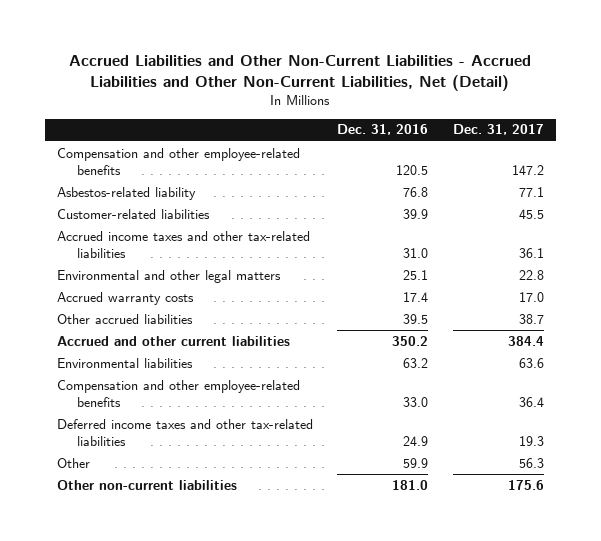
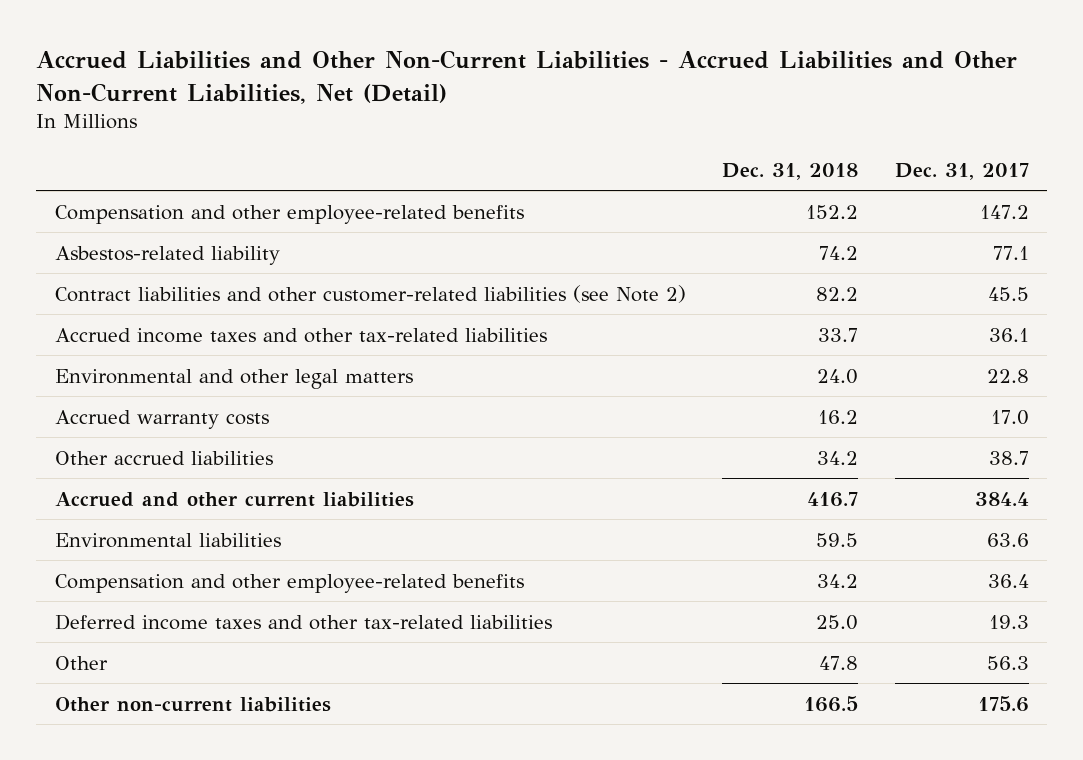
[337,124,429,136] Dec. 31, 2016 -> none
none -> [722,162,859,180] Dec. 31, 2018
[57,208,211,219] Customer-related liabilities -> [54,284,686,303] Contract liabilities and other customer-related liabilities (see Note 2)

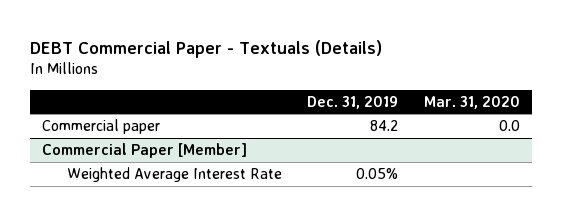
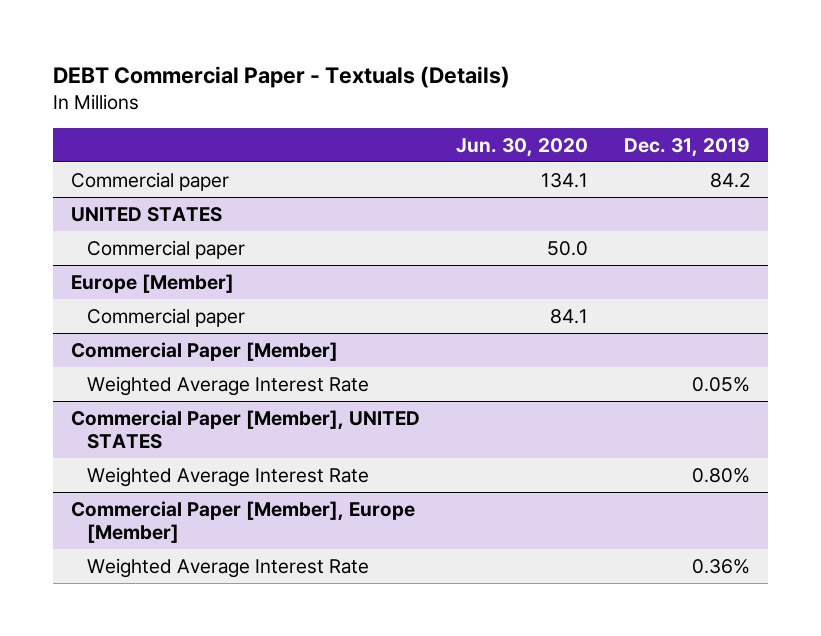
[423,95,520,109] Mar. 31, 2020 -> none
none -> [455,137,588,157] Jun. 30, 2020
none -> [70,206,222,222] UNITED STATES
none -> [87,239,246,259] Commercial paper
none -> [70,273,234,293] Europe [Member]
none -> [87,307,246,327] Commercial paper
none -> [70,409,420,449] Commercial Paper [Member], UNITED STATES
none -> [87,466,370,487] Weighted Average Interest Rate
none -> [70,500,415,543] Commercial Paper [Member], Europe [Member]
none -> [87,557,370,578] Weighted Average Interest Rate

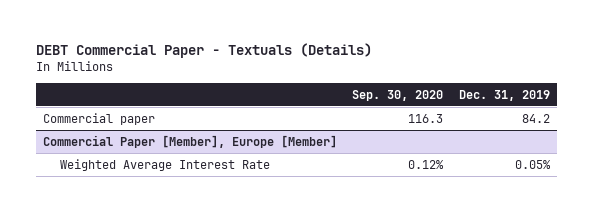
[455,137,588,157] Jun. 30, 2020 -> none
none -> [352,90,444,102] Sep. 30, 2020
[70,206,222,222] UNITED STATES -> none
[87,239,246,259] Commercial paper -> none
[70,273,234,293] Europe [Member] -> none
[87,307,246,327] Commercial paper -> none
[70,341,338,361] Commercial Paper [Member] -> none
[87,375,370,396] Weighted Average Interest Rate -> none
[70,409,420,449] Commercial Paper [Member], UNITED STATES -> none
[87,466,370,487] Weighted Average Interest Rate -> none
[691,558,750,574] 0.36% -> [514,159,551,169] 0.05%

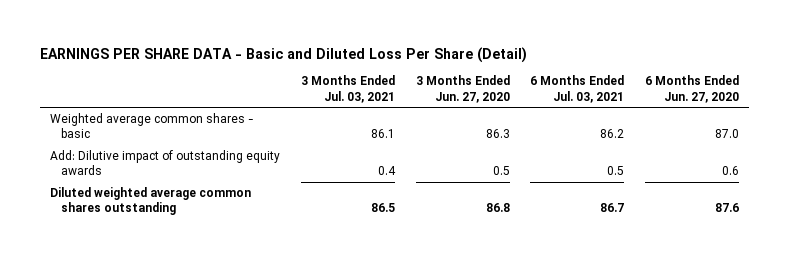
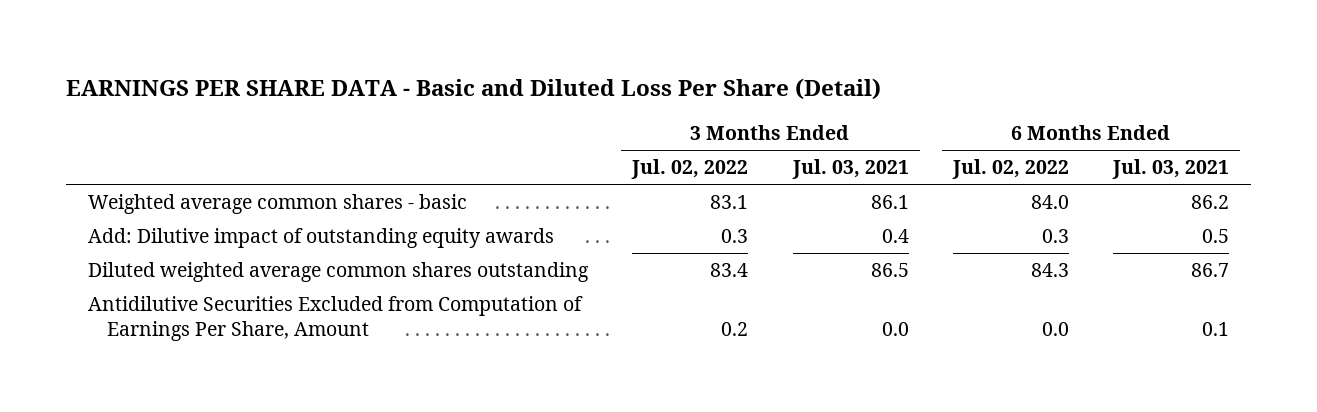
[415,75,510,103] 3 Months Ended Jun. 27, 2020 -> none
[644,75,739,103] 6 Months Ended Jun. 27, 2020 -> none
none -> [631,159,749,180] Jul. 02, 2022
none -> [951,159,1069,180] Jul. 02, 2022
none -> [87,296,583,341] Antidilutive Securities Excluded from Computation of Earnings Per Share, Amount

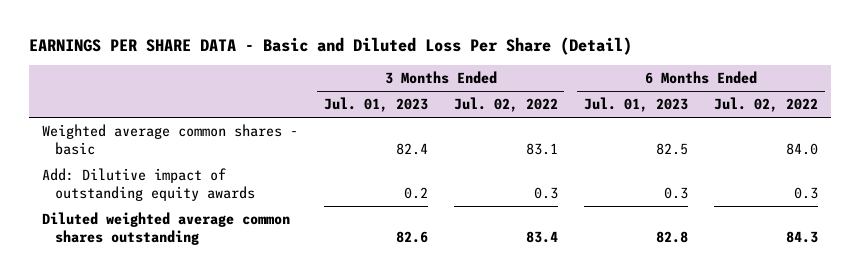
[791,159,909,180] Jul. 03, 2021 -> none
[1112,159,1230,180] Jul. 03, 2021 -> none
none -> [323,97,428,113] Jul. 01, 2023
none -> [584,97,689,113] Jul. 01, 2023
[87,296,583,341] Antidilutive Securities Excluded from Computation of Earnings Per Share, Amount -> none

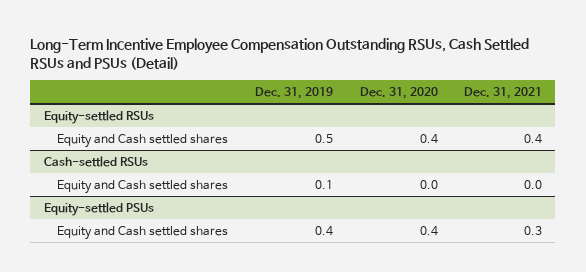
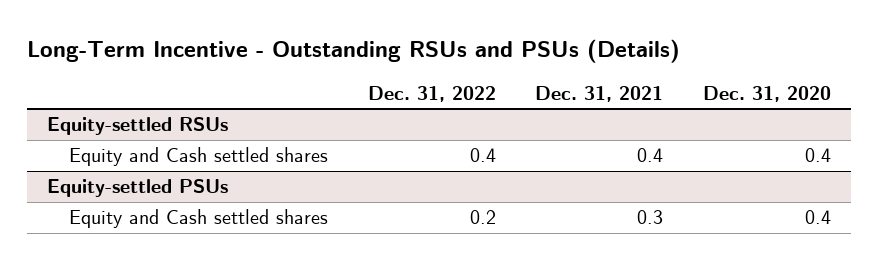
[30,38,530,70] Long-Term Incentive Employee Compensation Outstanding RSUs, Cash Settled RSUs and PSUs (Detail) -> [26,39,680,64] Long-Term Incentive - Outstanding RSUs and PSUs (Details)
[254,87,333,100] Dec. 31, 2019 -> none
none -> [367,85,496,102] Dec. 31, 2022
[43,156,148,168] Cash-settled RSUs -> none
[57,180,229,195] Equity and Cash settled shares -> none

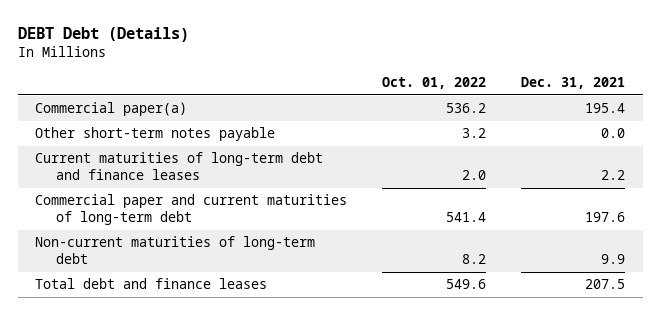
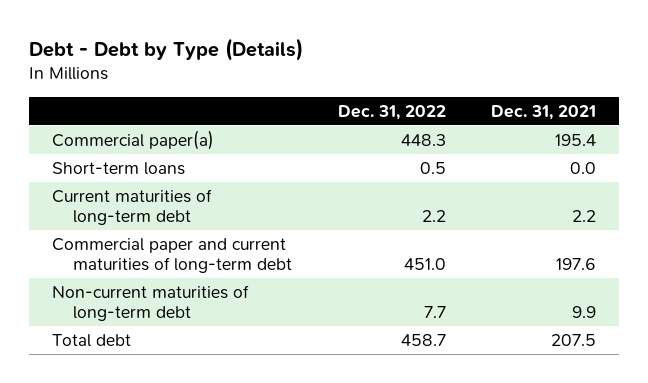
[17,26,189,42] DEBT Debt (Details) -> [29,38,304,62] Debt - Debt by Type (Details)
[382,77,487,90] Oct. 01, 2022 -> none
none -> [337,104,446,120] Dec. 31, 2022
[35,127,276,142] Other short-term notes payable -> none
none -> [51,161,185,175] Short-term loans
[35,152,324,181] Current maturities of long-term debt and finance leases -> [51,188,212,226] Current maturities of long-term debt
[35,278,268,290] Total debt and finance leases -> [51,333,131,347] Total debt

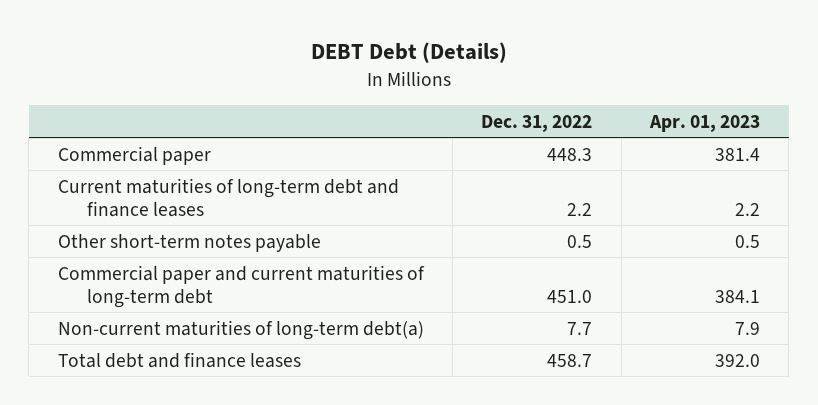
[29,38,304,62] Debt - Debt by Type (Details) -> [310,42,507,64] DEBT Debt (Details)
[491,104,597,120] Dec. 31, 2021 -> none
none -> [648,114,760,132] Apr. 01, 2023
[51,161,185,175] Short-term loans -> none
[51,129,214,150] Commercial paper(a) -> [57,145,211,165] Commercial paper
[51,188,212,226] Current maturities of long-term debt -> [57,177,399,217] Current maturities of long-term debt and finance leases
none -> [57,233,321,252] Other short-term notes payable
[51,284,249,322] Non-current maturities of long-term debt -> [57,319,424,340] Non-current maturities of long-term debt(a)
[51,333,131,347] Total debt -> [57,351,301,368] Total debt and finance leases

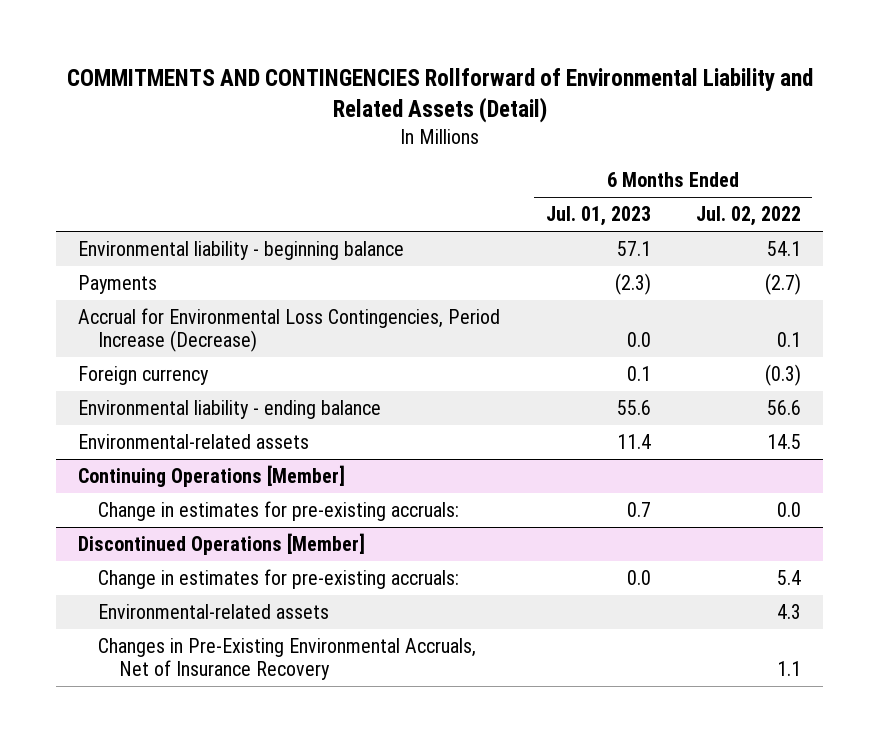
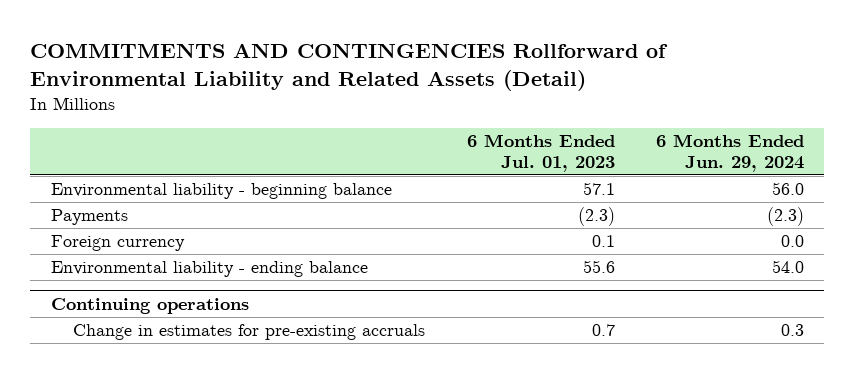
[695,206,801,227] Jul. 02, 2022 -> none
none -> [655,133,804,172] 6 Months Ended Jun. 29, 2024
[78,307,501,352] Accrual for Environmental Loss Contingencies, Period Increase (Decrease) -> none
[78,433,310,449] Environmental-related assets -> none
[78,532,366,555] Discontinued Operations [Member] -> none
[98,568,460,589] Change in estimates for pre-existing accruals: -> none
[98,603,330,619] Environmental-related assets -> none
[98,637,477,680] Changes in Pre-Existing Environmental Accruals, Net of Insurance Recovery -> none
[78,464,346,487] Continuing Operations [Member] -> [50,297,249,314] Continuing operations
[98,500,460,521] Change in estimates for pre-existing accruals: -> [73,324,426,341] Change in estimates for pre-existing accruals

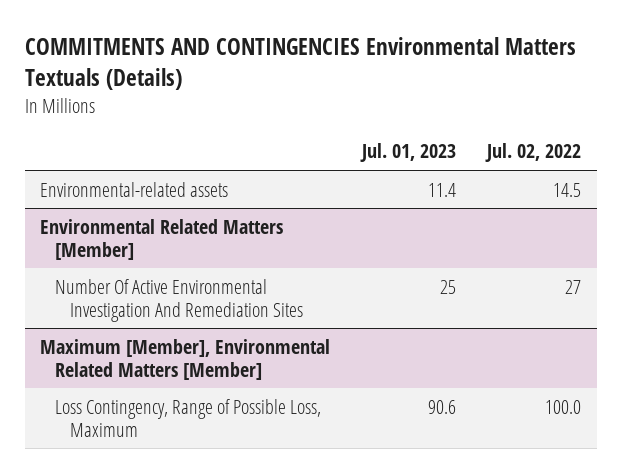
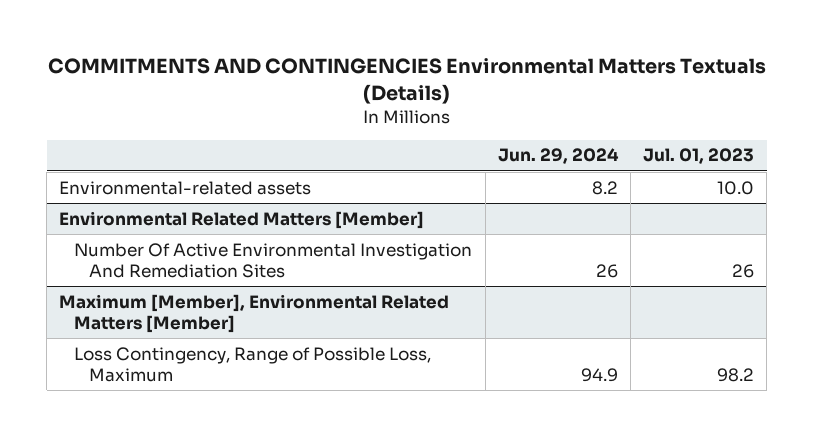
[485,143,582,163] Jul. 02, 2022 -> none
none -> [497,148,619,165] Jun. 29, 2024
[427,182,456,197] 11.4 -> [717,180,755,195] 10.0
[439,279,456,294] 25 -> [732,263,755,278] 26
[427,399,456,414] 90.6 -> [717,367,755,382] 98.2

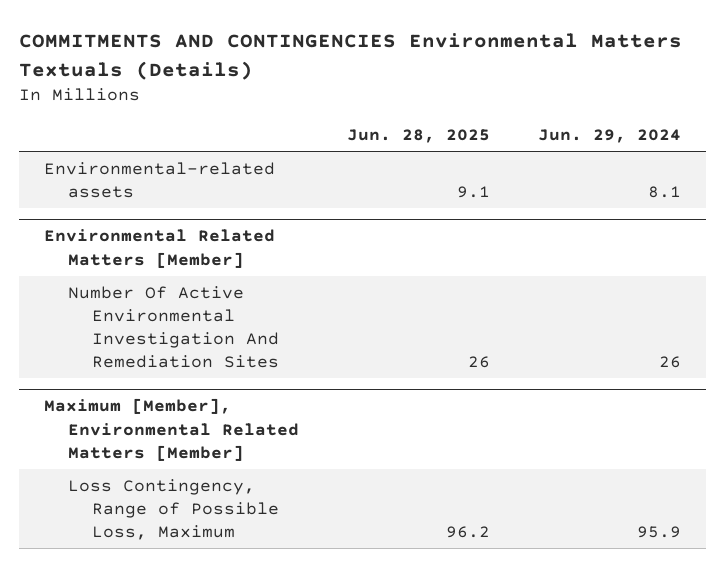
[643,148,755,165] Jul. 01, 2023 -> none
none -> [346,129,490,144] Jun. 28, 2025
[591,180,618,195] 8.2 -> [648,186,682,199] 8.1
[580,367,618,382] 94.9 -> [637,526,682,539] 95.9

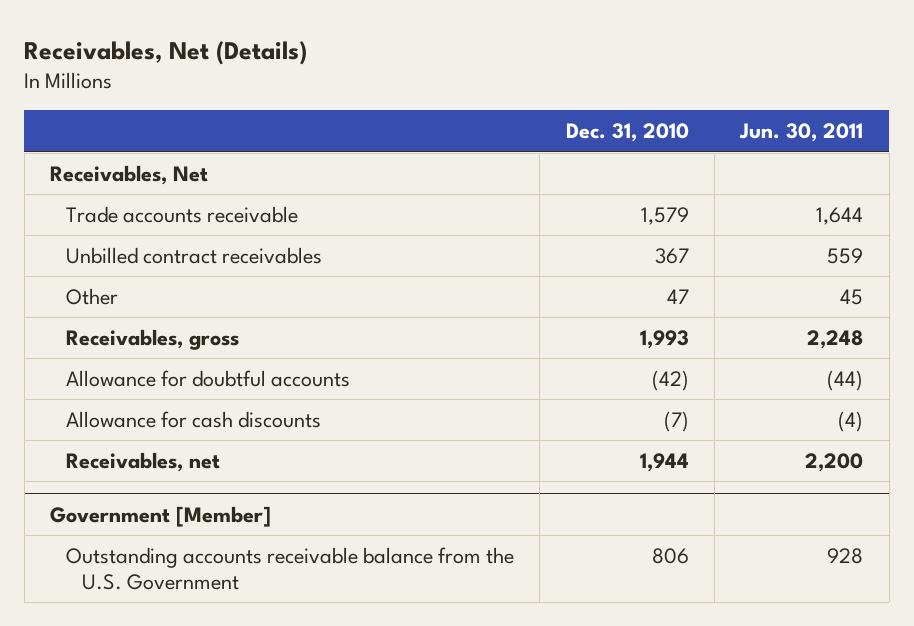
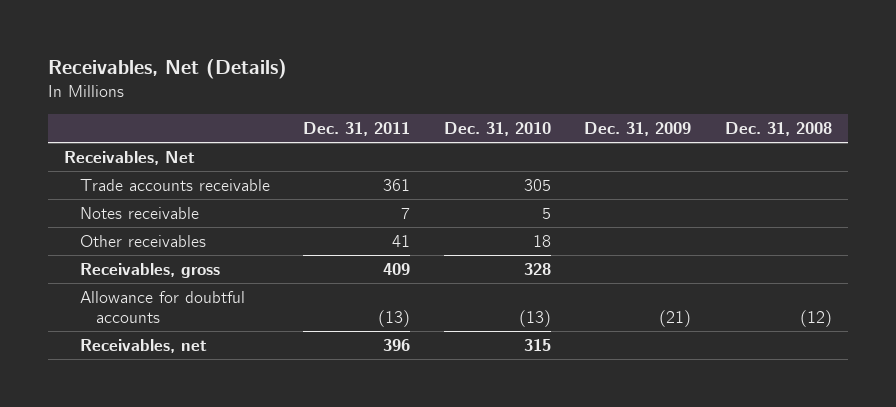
[739,123,864,143] Jun. 30, 2011 -> none
none -> [303,122,411,137] Dec. 31, 2011
none -> [584,122,692,137] Dec. 31, 2009
none -> [724,122,832,137] Dec. 31, 2008
[66,246,323,264] Unbilled contract receivables -> none
[66,410,322,428] Allowance for cash discounts -> none
[50,505,272,527] Government [Member] -> none
[66,546,515,590] Outstanding accounts receivable balance from the U.S. Government -> none
[640,206,689,225] 1,579 -> [523,179,551,192] 305
none -> [79,207,199,220] Notes receivable
[66,287,119,305] Other -> [79,235,206,248] Other receivables
[666,288,689,304] 47 -> [532,235,551,248] 18
[639,329,689,349] 1,993 -> [523,263,551,276] 328
[651,369,689,391] (42) -> [518,309,551,327] (13)
[639,452,689,472] 1,944 -> [523,339,551,352] 315

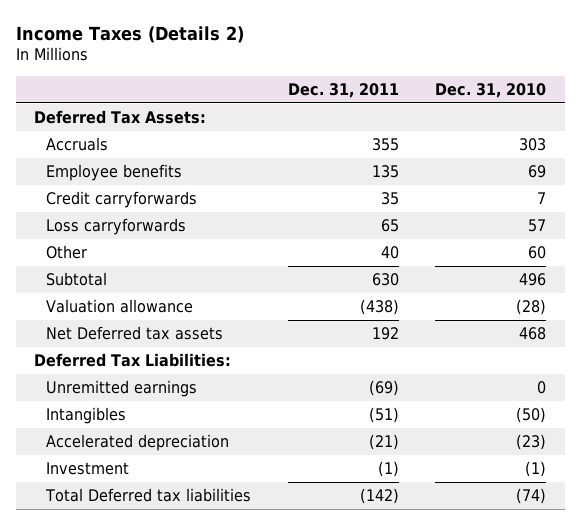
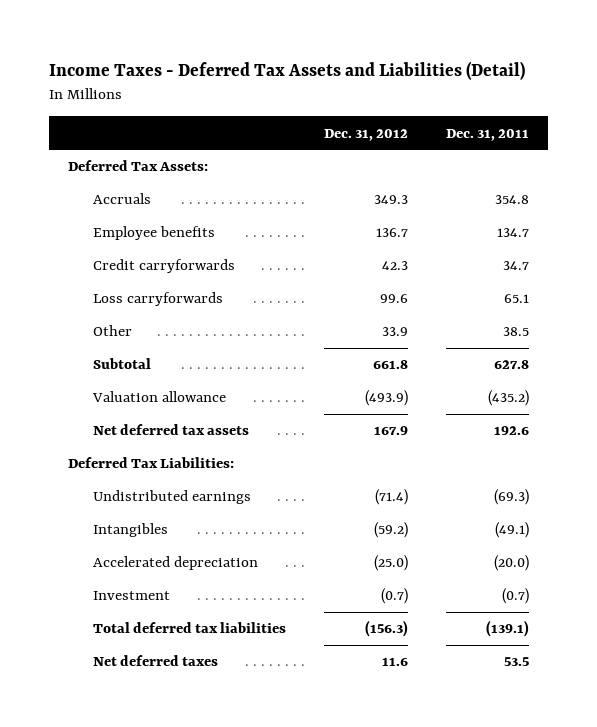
[15,25,244,43] Income Taxes (Details 2) -> [49,60,526,80] Income Taxes - Deferred Tax Assets and Liabilities (Detail)
[435,82,547,98] Dec. 31, 2010 -> none
none -> [323,128,408,141] Dec. 31, 2012
[371,137,399,151] 355 -> [494,195,529,205] 354.8
[371,164,399,178] 135 -> [496,228,529,238] 134.7
[380,191,399,205] 35 -> [502,261,529,271] 34.7
[380,218,399,232] 65 -> [503,294,529,304] 65.1
[380,245,399,259] 40 -> [502,327,529,337] 38.5
[371,272,399,286] 630 -> [493,360,529,370] 627.8
[359,298,399,315] (438) -> [487,390,529,407] (435.2)
[45,325,223,340] Net Deferred tax assets -> [92,424,249,436] Net deferred tax assets
[371,326,399,340] 192 -> [493,426,529,436] 192.6
[45,379,197,397] Unremitted earnings -> [92,490,251,505] Undistributed earnings
[368,379,399,396] (69) -> [493,489,529,506] (69.3)
[368,406,399,423] (51) -> [494,522,529,539] (49.1)
[368,433,399,450] (21) -> [493,555,529,572] (20.0)
[377,460,399,477] (1) -> [501,588,529,605] (0.7)
[44,487,251,502] Total Deferred tax liabilities -> [92,622,286,634] Total deferred tax liabilities
[359,487,399,504] (142) -> [485,620,529,638] (139.1)
none -> [92,655,218,667] Net deferred taxes

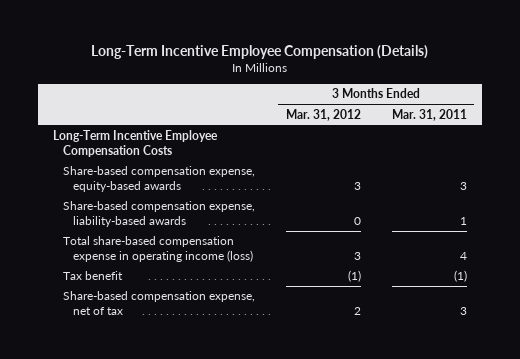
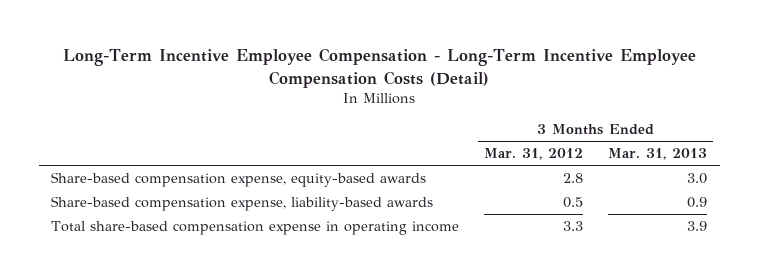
[90,45,428,60] Long-Term Incentive Employee Compensation (Details) -> [63,48,697,88] Long-Term Incentive Employee Compensation - Long-Term Incentive Employee Compensation Costs (Detail)
[391,108,467,121] Mar. 31, 2011 -> none
none -> [608,148,708,161] Mar. 31, 2013
[53,130,219,157] Long-Term Incentive Employee Compensation Costs -> none
[63,271,124,281] Tax benefit -> none
[63,291,256,315] Share-based compensation expense, net of tax -> none
[353,181,361,190] 3 -> [563,172,584,183] 2.8
[353,216,361,225] 0 -> [563,196,584,208] 0.5
[63,236,254,262] Total share-based compensation expense in operating income (loss) -> [51,220,460,235] Total share-based compensation expense in operating income
[353,251,361,260] 3 -> [563,220,584,231] 3.3

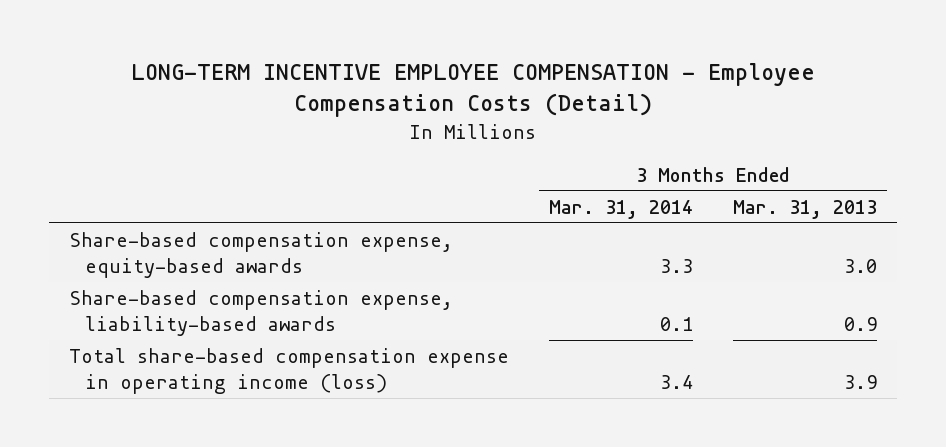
[63,48,697,88] Long-Term Incentive Employee Compensation - Long-Term Incentive Employee Compensation Costs (Detail) -> [130,63,815,118] LONG-TERM INCENTIVE EMPLOYEE COMPENSATION - Employee Compensation Costs (Detail)
[484,148,584,161] Mar. 31, 2012 -> none
none -> [548,199,693,219] Mar. 31, 2014
[51,220,460,235] Total share-based compensation expense in operating income -> [68,347,509,395] Total share-based compensation expense in operating income (loss)

